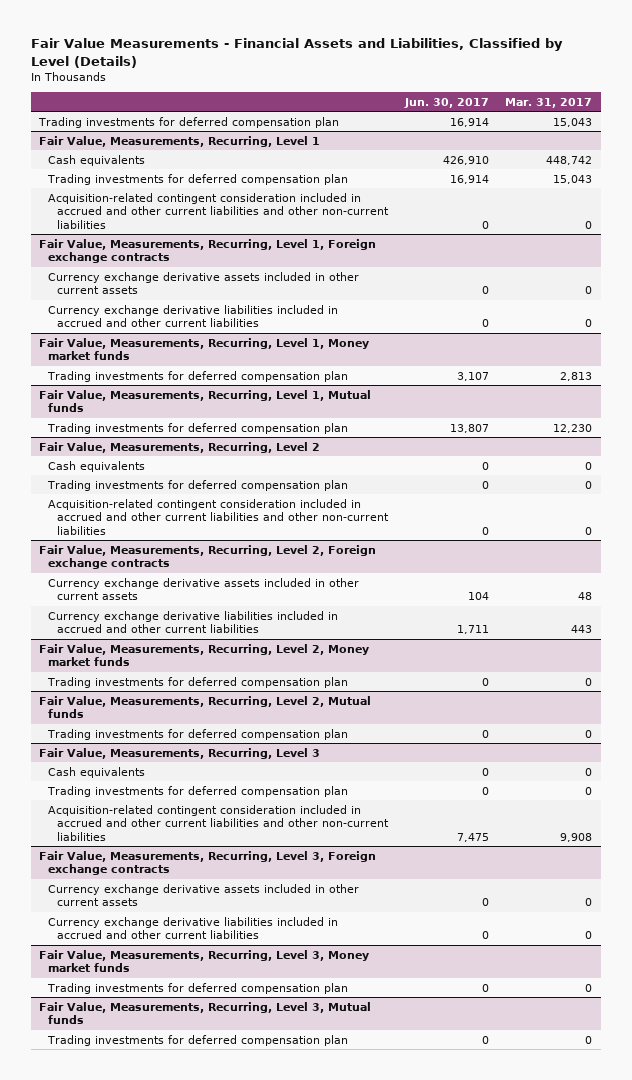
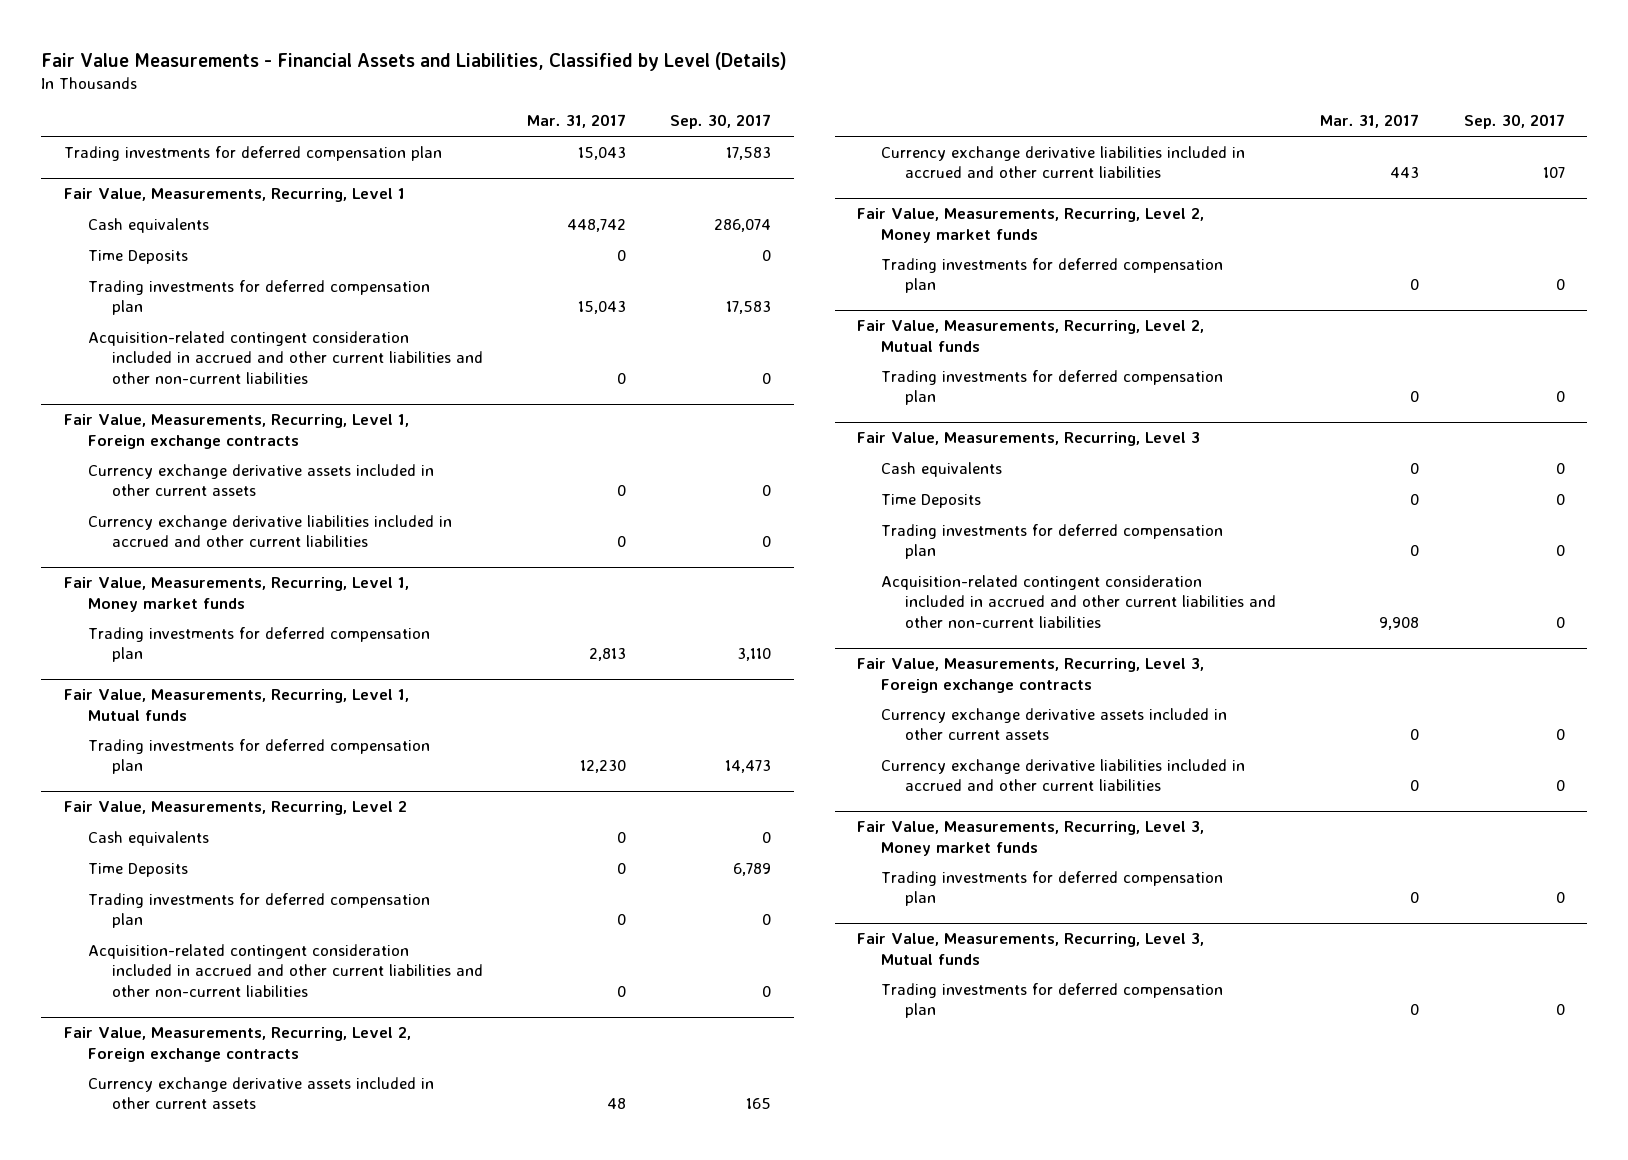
[403,97,489,108] Jun. 30, 2017 -> none
none -> [670,114,772,130] Sep. 30, 2017
none -> [87,249,188,264] Time Deposits
none -> [87,862,188,877] Time Deposits
none -> [880,493,981,508] Time Deposits

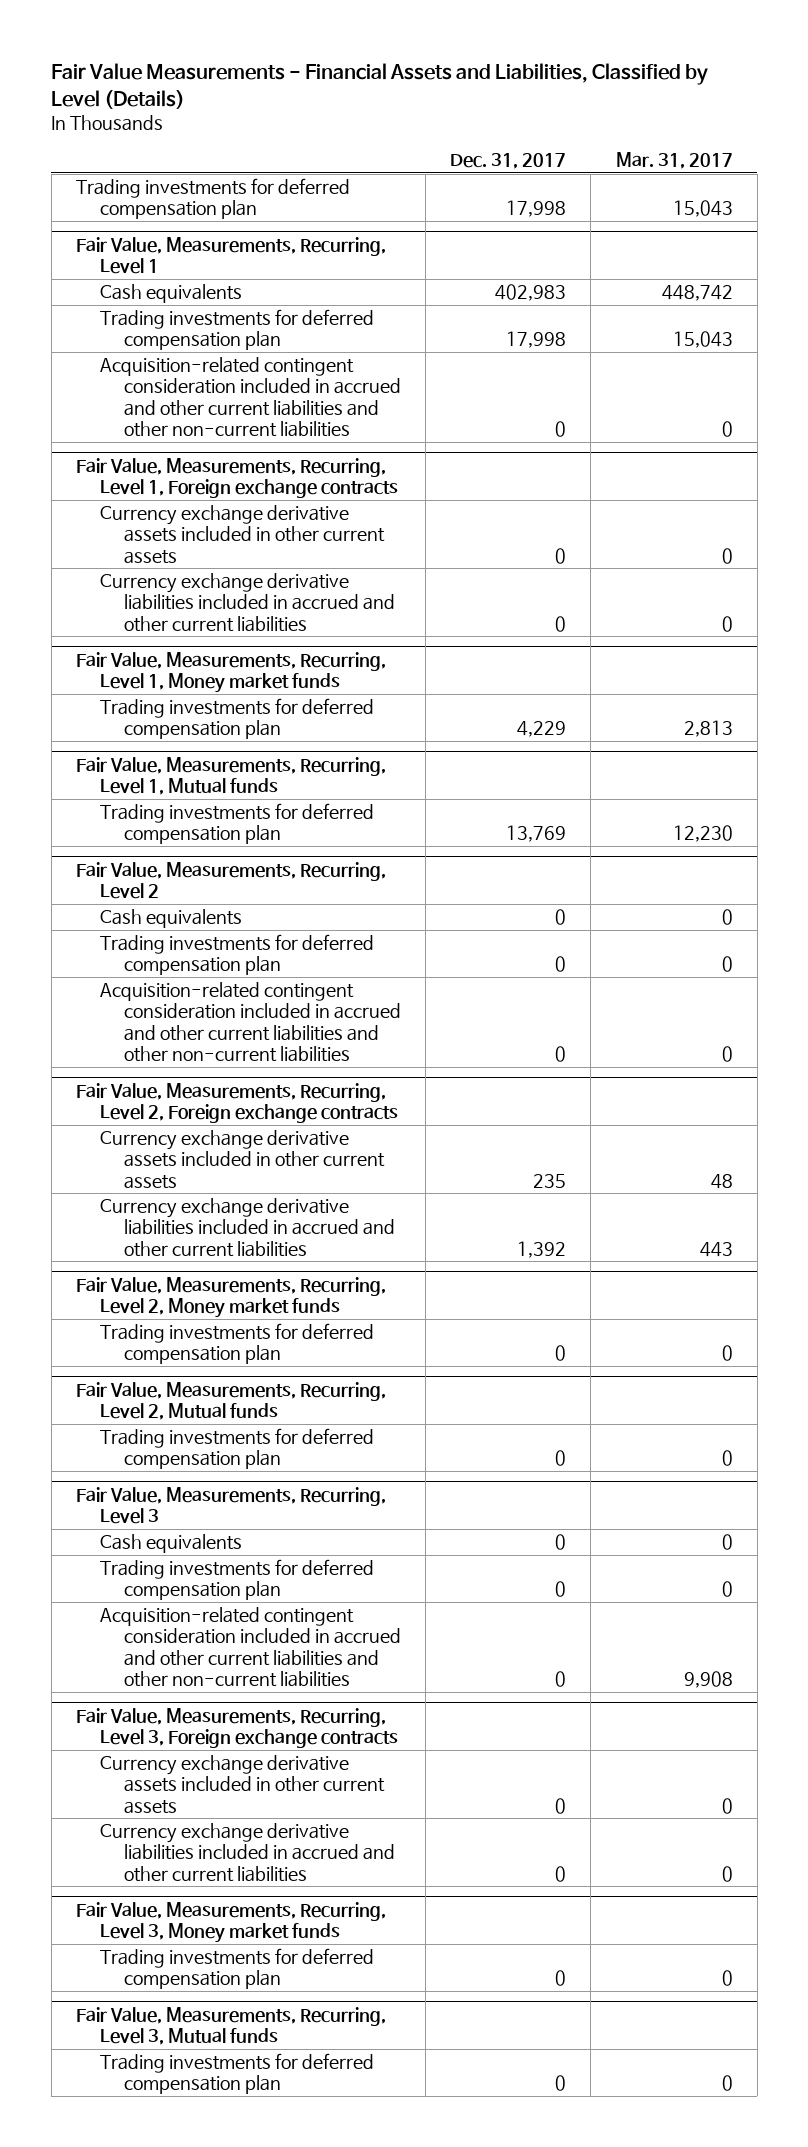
[670,114,772,130] Sep. 30, 2017 -> none
none -> [450,153,567,170] Dec. 31, 2017
[87,249,188,264] Time Deposits -> none
[87,862,188,877] Time Deposits -> none
[880,493,981,508] Time Deposits -> none

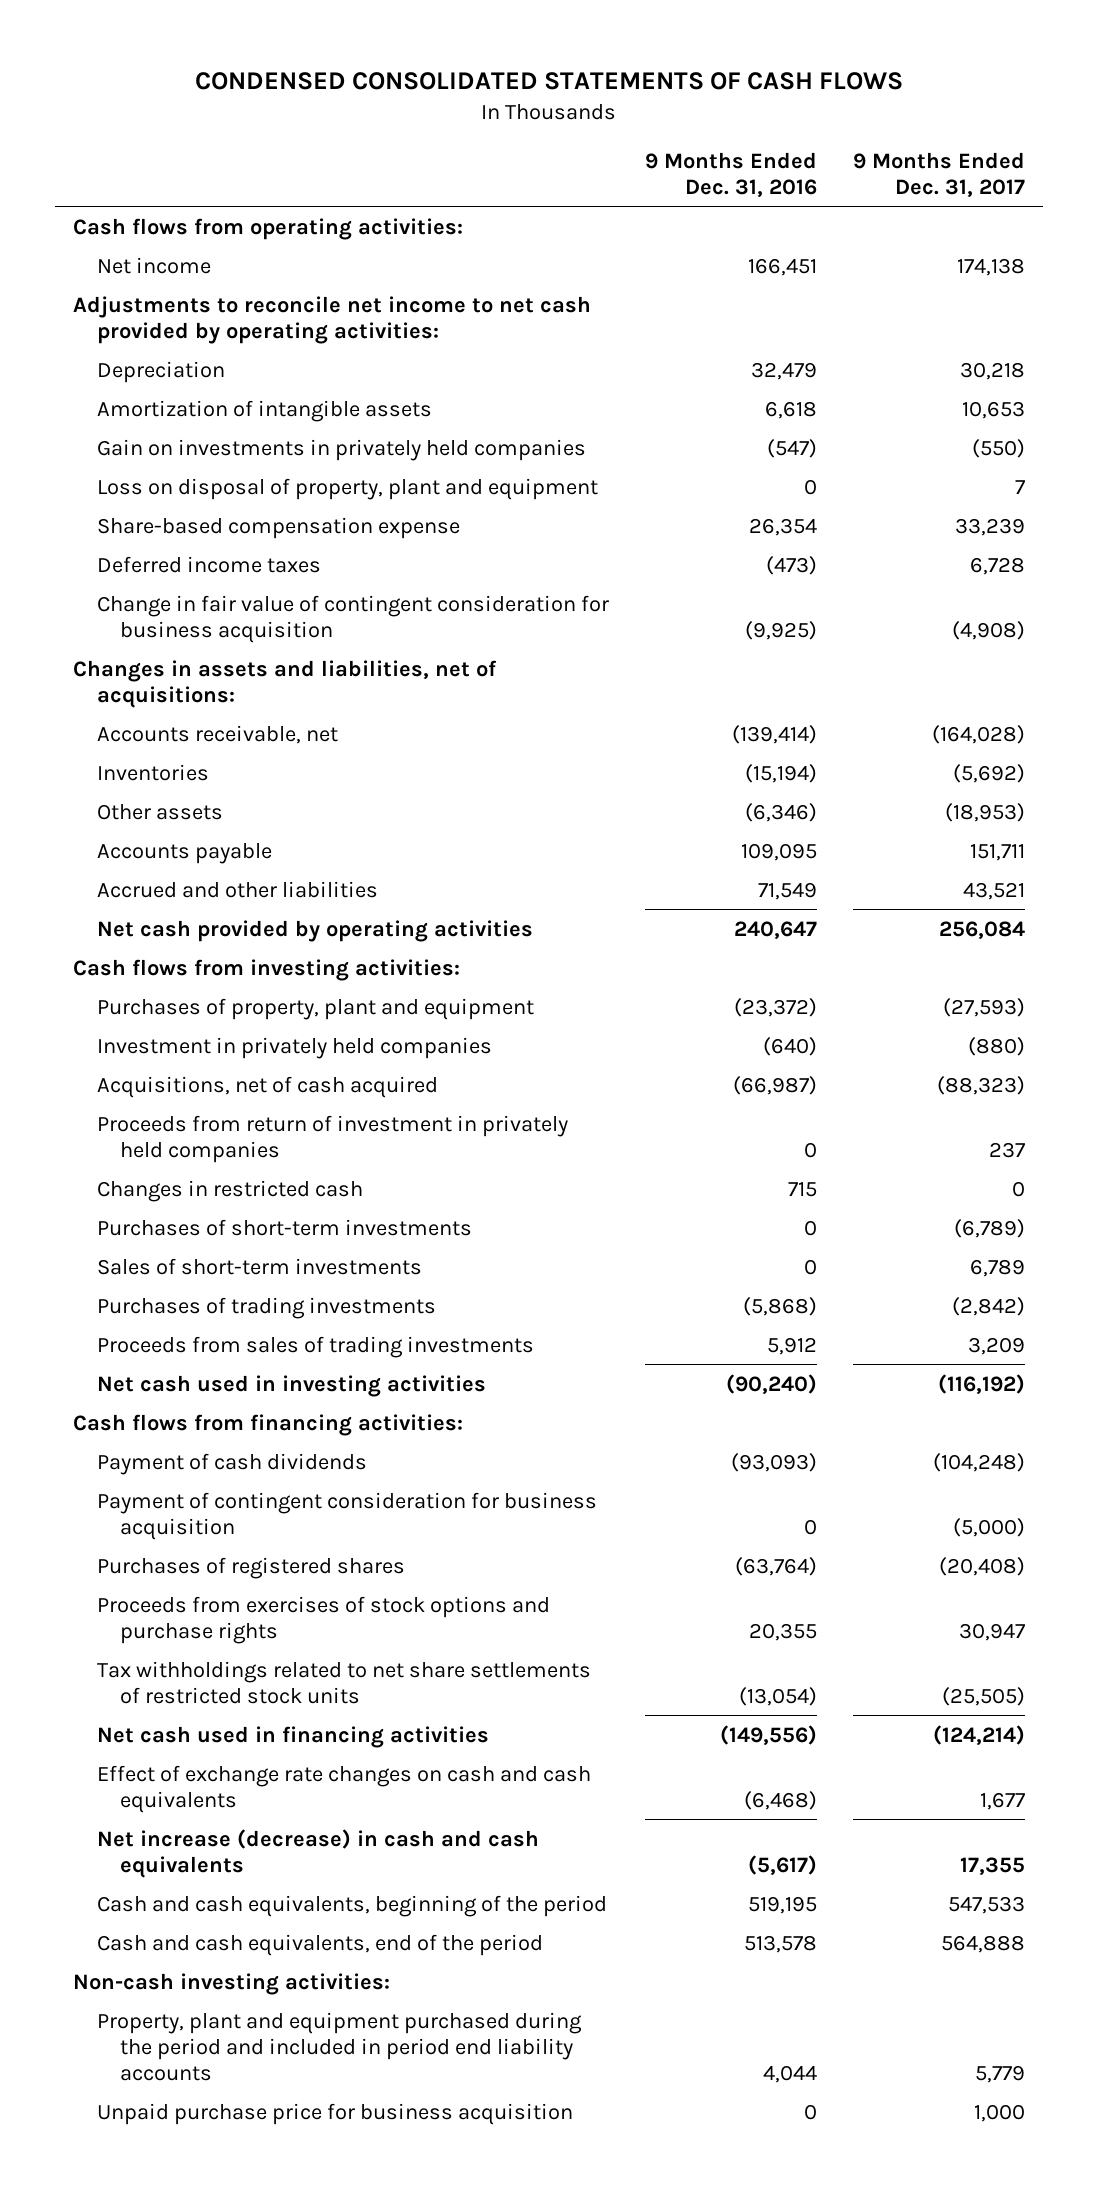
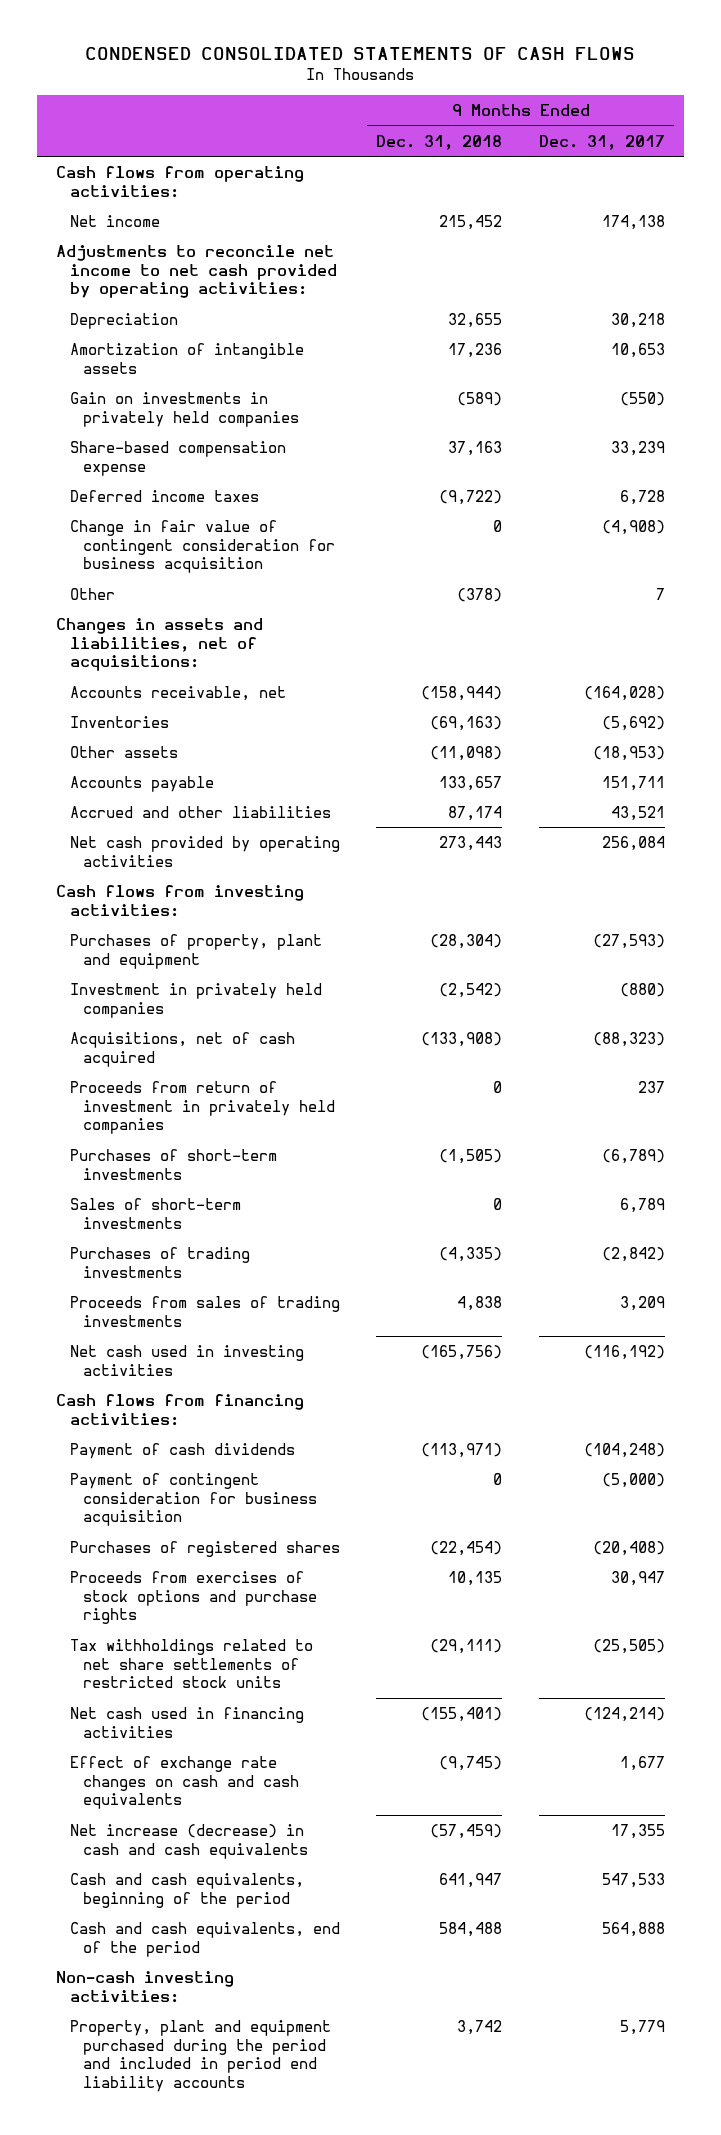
[644,151,817,197] 9 Months Ended Dec. 31, 2016 -> none
none -> [376,134,503,150] Dec. 31, 2018
[96,477,598,500] Loss on disposal of property, plant and equipment -> none
none -> [69,587,115,600] Other
[96,1179,363,1202] Changes in restricted cash -> none
[96,2102,573,2125] Unpaid purchase price for business acquisition -> none

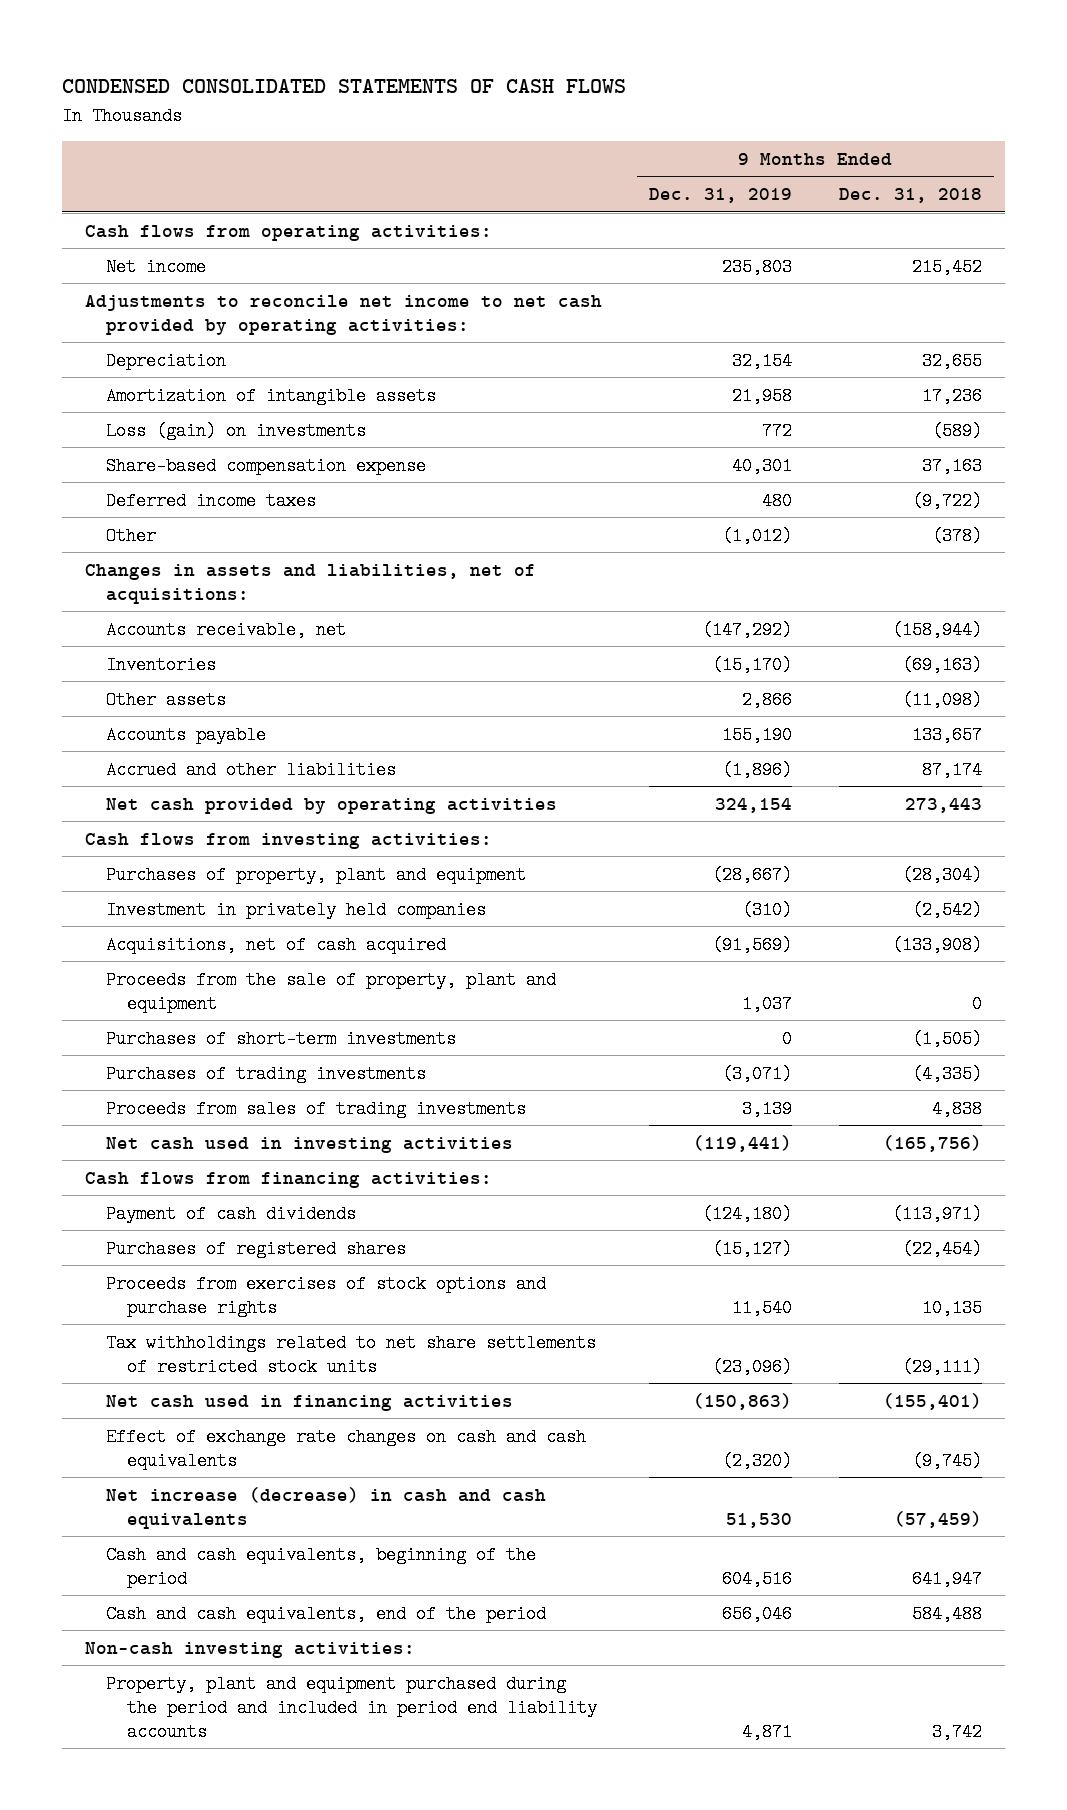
[539,134,666,150] Dec. 31, 2017 -> none
none -> [649,188,793,204] Dec. 31, 2019
[69,391,300,427] Gain on investments in privately held companies -> [106,421,367,440] Loss (gain) on investments
[69,519,336,574] Change in fair value of contingent consideration for business acquisition -> none
[69,1080,336,1135] Proceeds from return of investment in privately held companies -> none
none -> [106,970,557,1013] Proceeds from the sale of property, plant and equipment
[69,1197,241,1229] Sales of short-term investments -> none
[69,1472,318,1527] Payment of contingent consideration for business acquisition -> none

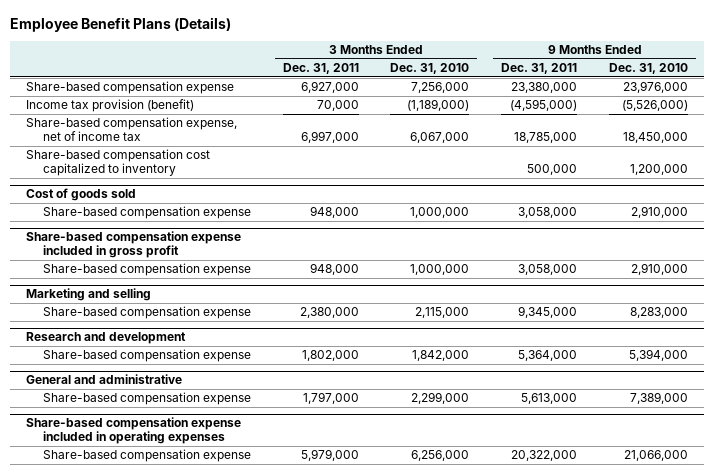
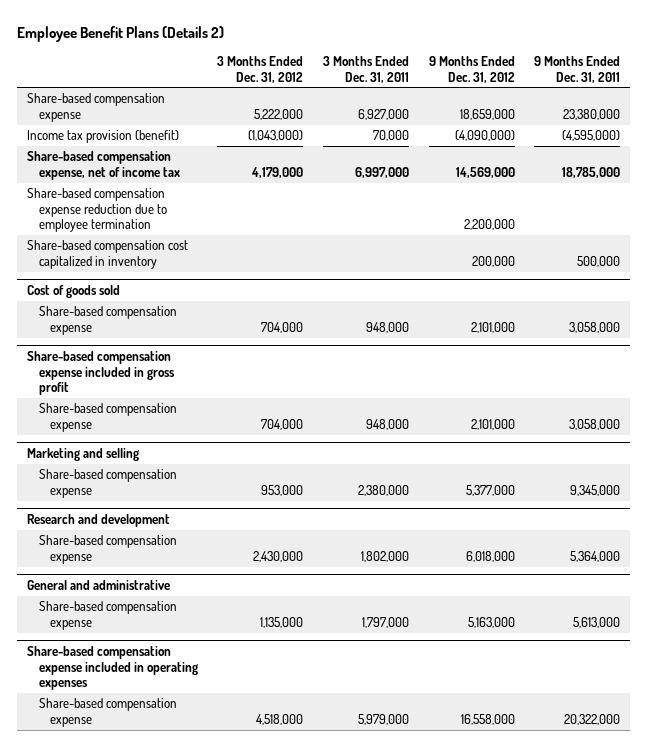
[9,16,231,32] Employee Benefit Plans (Details) -> [17,25,225,42] Employee Benefit Plans (Details 2)
[390,63,470,75] Dec. 31, 2010 -> none
[609,63,689,75] Dec. 31, 2010 -> none
none -> [217,56,304,83] 3 Months Ended Dec. 31, 2012
none -> [428,56,515,83] 9 Months Ended Dec. 31, 2012
none -> [27,188,167,233] Share-based compensation expense reduction due to employee termination
[25,149,210,177] Share-based compensation cost capitalized to inventory -> [27,240,189,269] Share-based compensation cost capitalized in inventory

